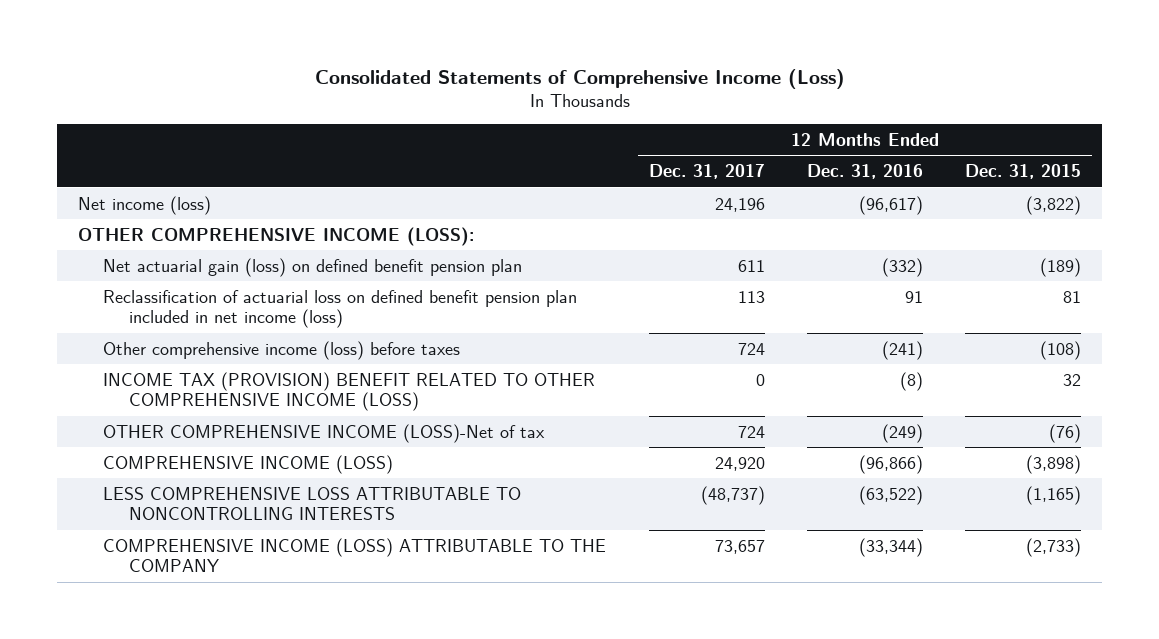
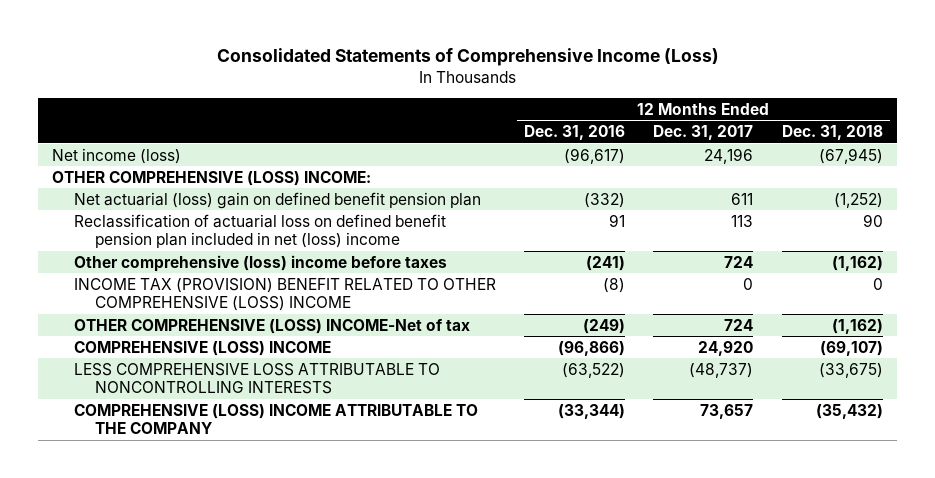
[965,164,1082,180] Dec. 31, 2015 -> none
none -> [781,125,883,141] Dec. 31, 2018
[77,226,474,246] OTHER COMPREHENSIVE INCOME (LOSS): -> [52,170,372,186] OTHER COMPREHENSIVE (LOSS) INCOME:
[103,257,523,277] Net actuarial gain (loss) on defined benefit pension plan -> [73,191,481,209] Net actuarial (loss) gain on defined benefit pension plan
[103,289,578,329] Reclassification of actuarial loss on defined benefit pension plan included in net income (loss) -> [73,213,446,249] Reclassification of actuarial loss on defined benefit pension plan included in net (loss) income
[103,340,461,360] Other comprehensive income (loss) before taxes -> [73,254,447,272] Other comprehensive (loss) income before taxes
[103,371,596,412] INCOME TAX (PROVISION) BENEFIT RELATED TO OTHER COMPREHENSIVE INCOME (LOSS) -> [73,277,496,312] INCOME TAX (PROVISION) BENEFIT RELATED TO OTHER COMPREHENSIVE (LOSS) INCOME
[103,423,546,443] OTHER COMPREHENSIVE INCOME (LOSS)-Net of tax -> [73,318,470,334] OTHER COMPREHENSIVE (LOSS) INCOME-Net of tax
[103,454,394,474] COMPREHENSIVE INCOME (LOSS) -> [73,340,331,356] COMPREHENSIVE (LOSS) INCOME
[103,537,607,573] COMPREHENSIVE INCOME (LOSS) ATTRIBUTABLE TO THE COMPANY -> [73,403,478,435] COMPREHENSIVE (LOSS) INCOME ATTRIBUTABLE TO THE COMPANY

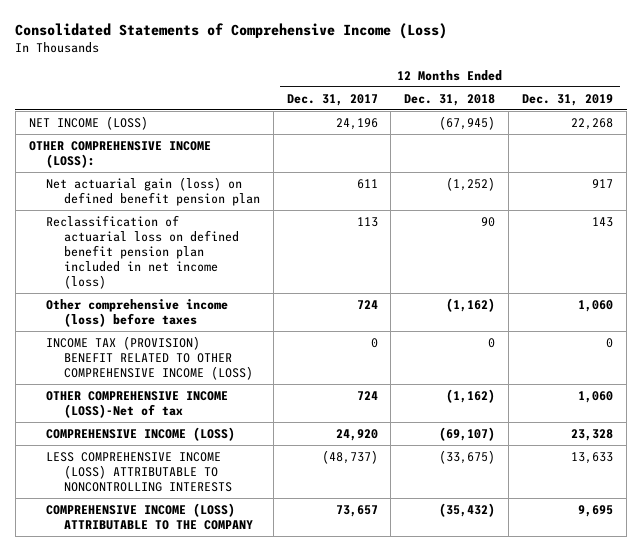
[524,125,626,141] Dec. 31, 2016 -> none
none -> [522,93,614,106] Dec. 31, 2019
[52,147,182,164] Net income (loss) -> [28,115,148,130] NET INCOME (LOSS)
[52,170,372,186] OTHER COMPREHENSIVE (LOSS) INCOME: -> [28,140,211,168] OTHER COMPREHENSIVE INCOME (LOSS):
[73,191,481,209] Net actuarial (loss) gain on defined benefit pension plan -> [46,176,260,206] Net actuarial gain (loss) on defined benefit pension plan
[73,213,446,249] Reclassification of actuarial loss on defined benefit pension plan included in net (loss) income -> [46,214,239,290] Reclassification of actuarial loss on defined benefit pension plan included in net income (loss)
[73,254,447,272] Other comprehensive (loss) income before taxes -> [46,298,229,327] Other comprehensive income (loss) before taxes
[73,277,496,312] INCOME TAX (PROVISION) BENEFIT RELATED TO OTHER COMPREHENSIVE (LOSS) INCOME -> [46,335,253,381] INCOME TAX (PROVISION) BENEFIT RELATED TO OTHER COMPREHENSIVE INCOME (LOSS)
[73,318,470,334] OTHER COMPREHENSIVE (LOSS) INCOME-Net of tax -> [46,390,229,418] OTHER COMPREHENSIVE INCOME (LOSS)-Net of tax
[73,340,331,356] COMPREHENSIVE (LOSS) INCOME -> [46,426,236,441] COMPREHENSIVE INCOME (LOSS)
[73,362,440,395] LESS COMPREHENSIVE LOSS ATTRIBUTABLE TO NONCONTROLLING INTERESTS -> [46,451,232,493] LESS COMPREHENSIVE INCOME (LOSS) ATTRIBUTABLE TO NONCONTROLLING INTERESTS
[73,403,478,435] COMPREHENSIVE (LOSS) INCOME ATTRIBUTABLE TO THE COMPANY -> [46,502,253,530] COMPREHENSIVE INCOME (LOSS) ATTRIBUTABLE TO THE COMPANY

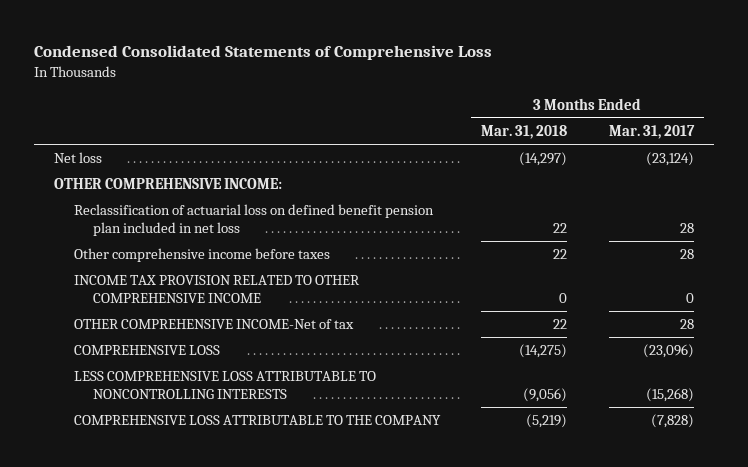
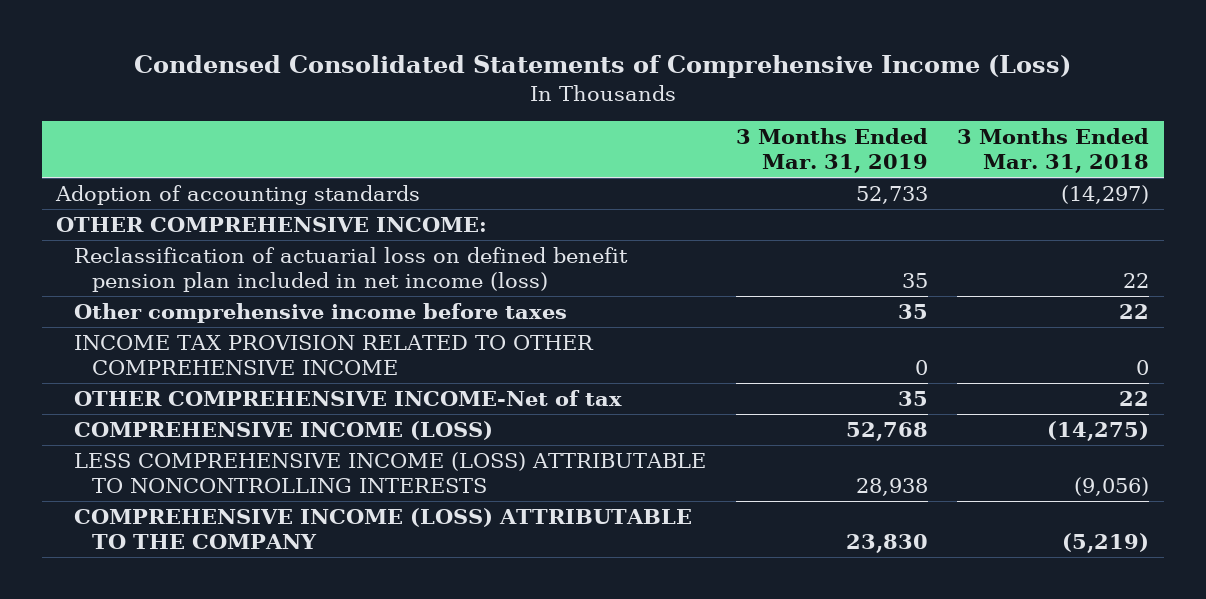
[33,44,492,60] Condensed Consolidated Statements of Comprehensive Loss -> [133,55,1071,79] Condensed Consolidated Statements of Comprehensive Income (Loss)
[608,125,695,140] Mar. 31, 2017 -> none
none -> [735,127,928,174] 3 Months Ended Mar. 31, 2019
[54,152,103,164] Net loss -> [55,184,421,205] Adoption of accounting standards
[73,204,434,236] Reclassification of actuarial loss on defined benefit pension plan included in net loss -> [74,246,629,293] Reclassification of actuarial loss on defined benefit pension plan included in net income (loss)
[73,345,220,356] COMPREHENSIVE LOSS -> [74,420,494,440] COMPREHENSIVE INCOME (LOSS)
[73,371,376,399] LESS COMPREHENSIVE LOSS ATTRIBUTABLE TO NONCONTROLLING INTERESTS -> [74,451,707,494] LESS COMPREHENSIVE INCOME (LOSS) ATTRIBUTABLE TO NONCONTROLLING INTERESTS
[73,415,441,426] COMPREHENSIVE LOSS ATTRIBUTABLE TO THE COMPANY -> [74,507,693,550] COMPREHENSIVE INCOME (LOSS) ATTRIBUTABLE TO THE COMPANY

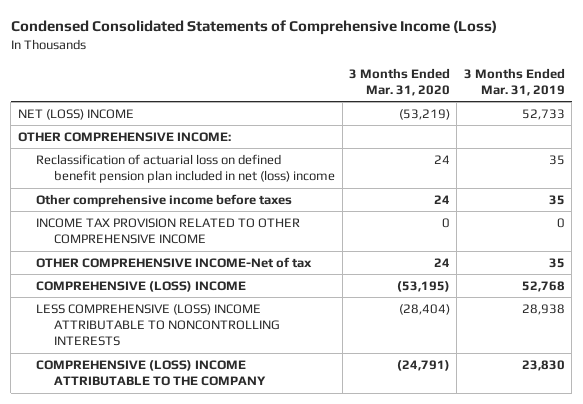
[957,127,1150,174] 3 Months Ended Mar. 31, 2018 -> none
none -> [349,67,451,96] 3 Months Ended Mar. 31, 2020
[55,184,421,205] Adoption of accounting standards -> [17,108,134,120] NET (LOSS) INCOME
[74,246,629,293] Reclassification of actuarial loss on defined benefit pension plan included in net income (loss) -> [35,153,336,184] Reclassification of actuarial loss on defined benefit pension plan included in net (loss) income
[74,420,494,440] COMPREHENSIVE INCOME (LOSS) -> [35,280,246,292] COMPREHENSIVE (LOSS) INCOME
[74,451,707,494] LESS COMPREHENSIVE INCOME (LOSS) ATTRIBUTABLE TO NONCONTROLLING INTERESTS -> [35,303,281,347] LESS COMPREHENSIVE (LOSS) INCOME ATTRIBUTABLE TO NONCONTROLLING INTERESTS
[74,507,693,550] COMPREHENSIVE INCOME (LOSS) ATTRIBUTABLE TO THE COMPANY -> [35,359,267,387] COMPREHENSIVE (LOSS) INCOME ATTRIBUTABLE TO THE COMPANY

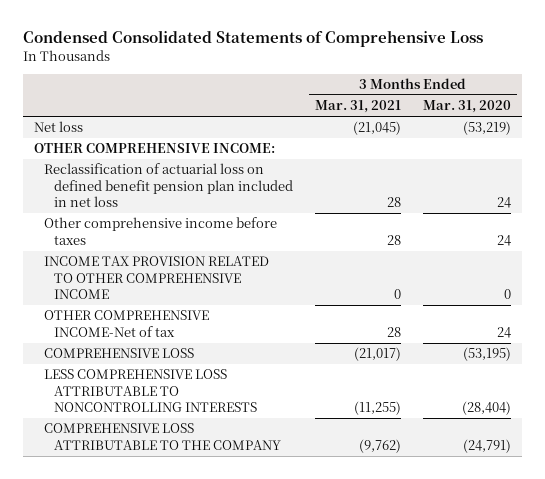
[10,20,497,36] Condensed Consolidated Statements of Comprehensive Income (Loss) -> [22,30,483,48] Condensed Consolidated Statements of Comprehensive Loss
[463,67,565,96] 3 Months Ended Mar. 31, 2019 -> none
none -> [314,100,401,114] Mar. 31, 2021
[17,108,134,120] NET (LOSS) INCOME -> [33,121,83,133] Net loss
[35,153,336,184] Reclassification of actuarial loss on defined benefit pension plan included in net (loss) income -> [43,163,293,208] Reclassification of actuarial loss on defined benefit pension plan included in net loss
[35,280,246,292] COMPREHENSIVE (LOSS) INCOME -> [43,348,194,359] COMPREHENSIVE LOSS
[35,303,281,347] LESS COMPREHENSIVE (LOSS) INCOME ATTRIBUTABLE TO NONCONTROLLING INTERESTS -> [43,369,257,413] LESS COMPREHENSIVE LOSS ATTRIBUTABLE TO NONCONTROLLING INTERESTS
[35,359,267,387] COMPREHENSIVE (LOSS) INCOME ATTRIBUTABLE TO THE COMPANY -> [43,423,281,450] COMPREHENSIVE LOSS ATTRIBUTABLE TO THE COMPANY

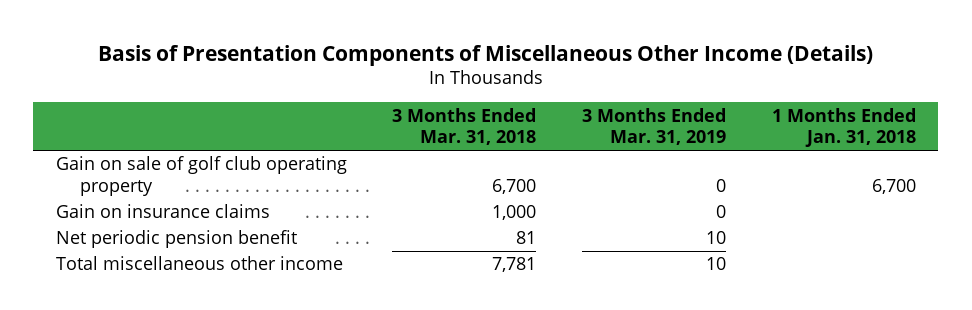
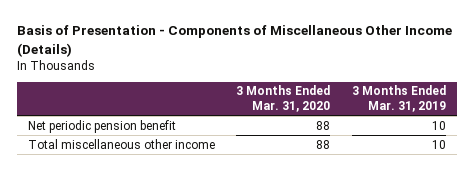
[97,44,873,66] Basis of Presentation Components of Miscellaneous Other Income (Details) -> [16,25,452,57] Basis of Presentation - Components of Miscellaneous Other Income (Details)
[392,107,537,146] 3 Months Ended Mar. 31, 2018 -> none
[771,107,916,148] 1 Months Ended Jan. 31, 2018 -> none
none -> [236,85,331,112] 3 Months Ended Mar. 31, 2020
[55,156,347,197] Gain on sale of golf club operating property -> none
[55,204,270,219] Gain on insurance claims -> none

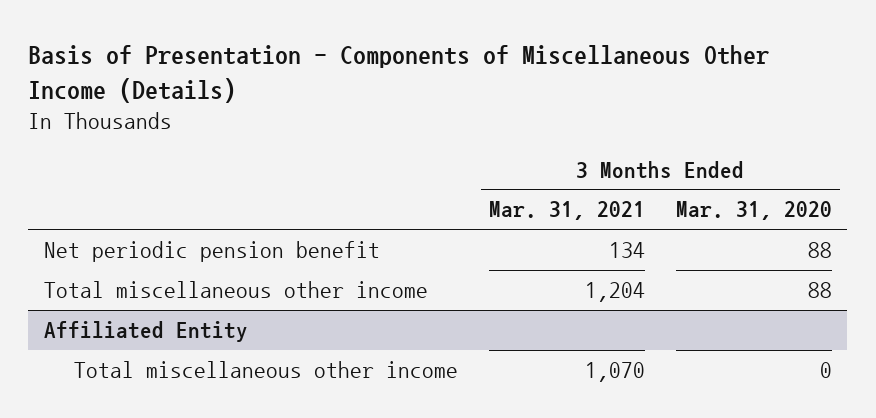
[352,85,447,112] 3 Months Ended Mar. 31, 2019 -> none
none -> [488,201,645,221] Mar. 31, 2021
none -> [43,320,248,342] Affiliated Entity
none -> [73,360,458,378] Total miscellaneous other income

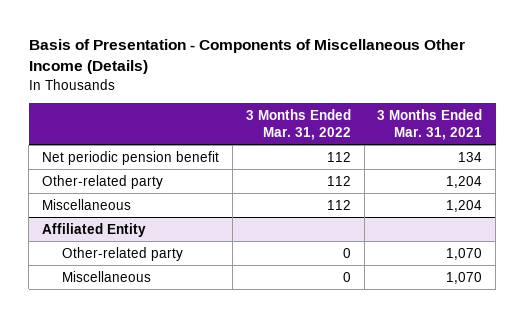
[675,201,832,221] Mar. 31, 2020 -> none
none -> [245,109,351,140] 3 Months Ended Mar. 31, 2022
[43,280,428,298] Total miscellaneous other income -> [42,174,164,189] Other-related party
none -> [42,198,132,210] Miscellaneous
[73,360,458,378] Total miscellaneous other income -> [61,246,183,261] Other-related party
none -> [61,270,151,282] Miscellaneous

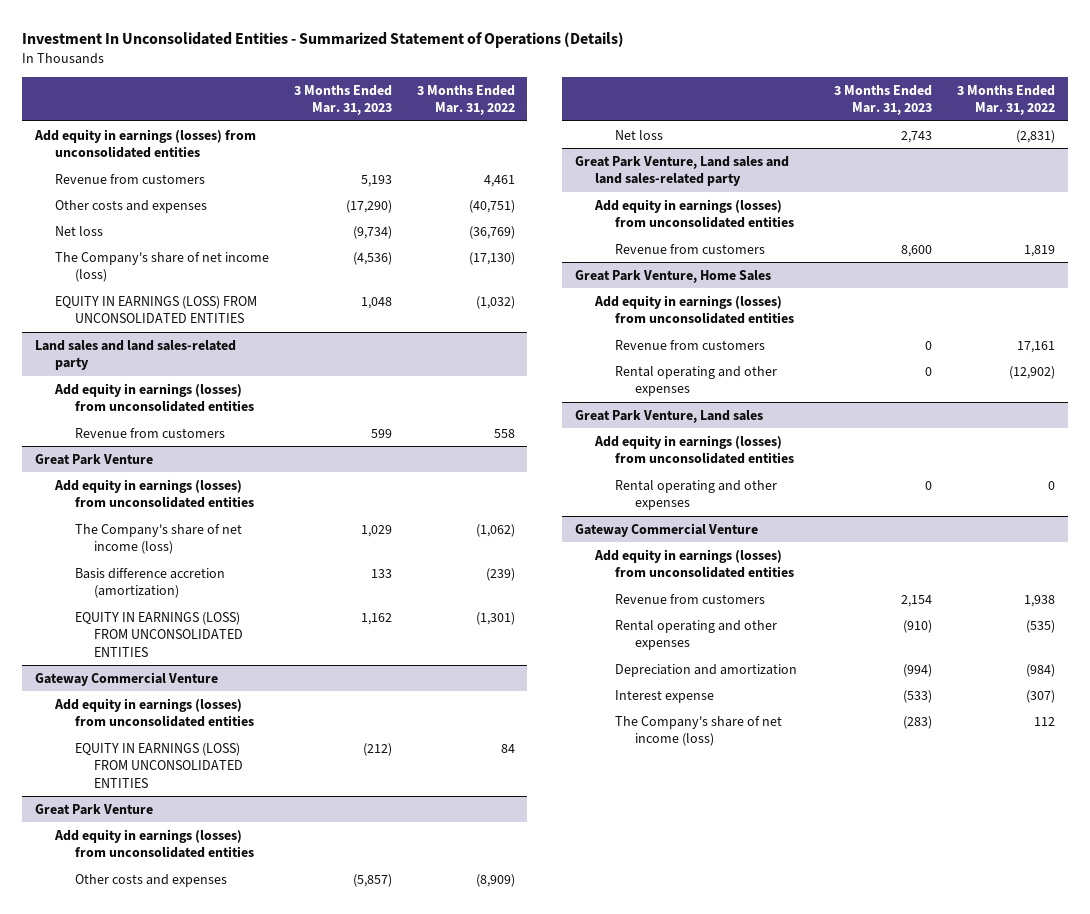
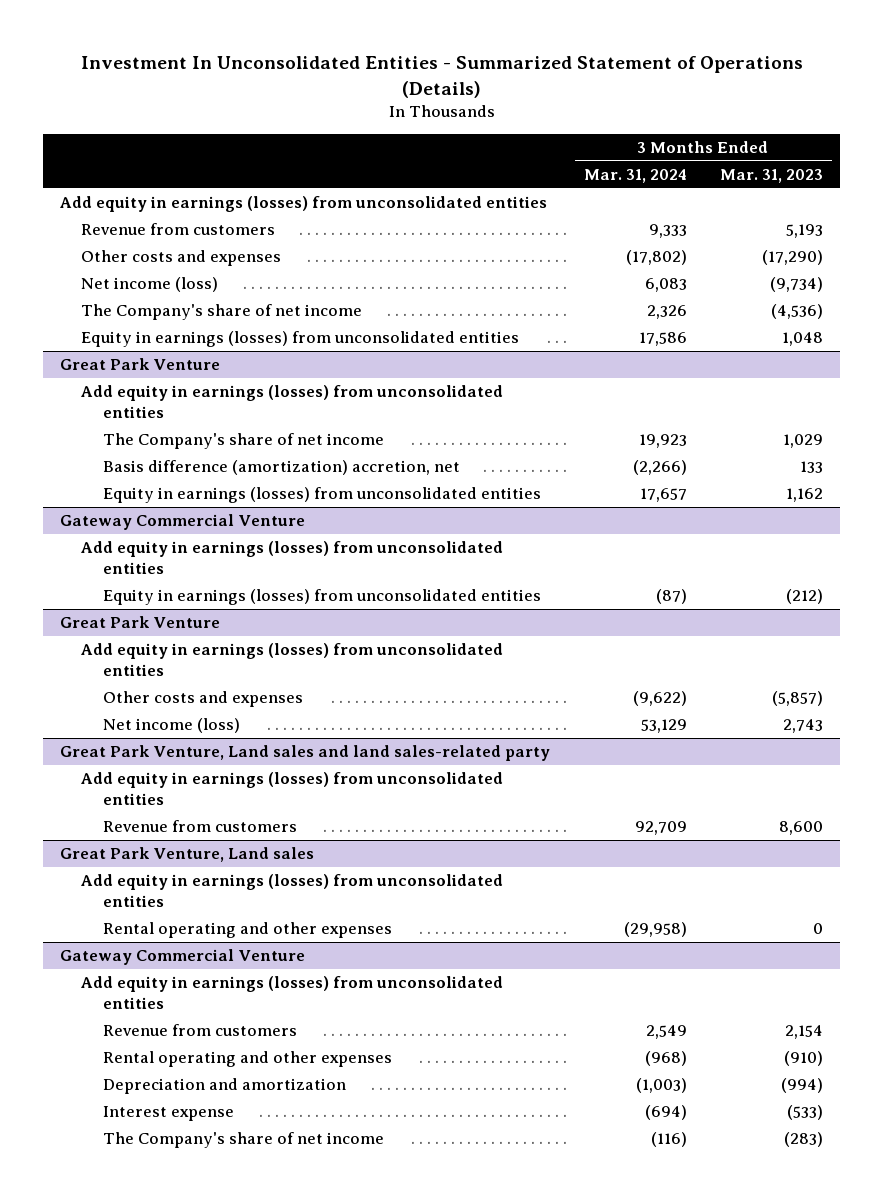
[416,84,515,116] 3 Months Ended Mar. 31, 2022 -> none
none -> [583,169,687,184] Mar. 31, 2024
[34,339,236,371] Land sales and land sales-related party -> none
[53,382,254,413] Add equity in earnings (losses) from unconsolidated entities -> none
[74,427,225,438] Revenue from customers -> none
[54,225,103,236] Net loss -> [81,277,219,293] Net income (loss)
[54,251,269,283] The Company's share of net income (loss) -> [81,304,363,321] The Company's share of net income
[54,295,257,324] EQUITY IN EARNINGS (LOSS) FROM UNCONSOLIDATED ENTITIES -> [81,331,520,348] Equity in earnings (losses) from unconsolidated entities
[74,523,242,555] The Company's share of net income (loss) -> [102,433,384,450] The Company's share of net income
[74,567,225,599] Basis difference accretion (amortization) -> [102,460,460,476] Basis difference (amortization) accretion, net
[74,611,244,657] EQUITY IN EARNINGS (LOSS) FROM UNCONSOLIDATED ENTITIES -> [102,487,541,504] Equity in earnings (losses) from unconsolidated entities
[74,742,244,788] EQUITY IN EARNINGS (LOSS) FROM UNCONSOLIDATED ENTITIES -> [102,589,541,606] Equity in earnings (losses) from unconsolidated entities
[614,129,663,140] Net loss -> [102,718,240,734] Net income (loss)
[574,269,771,283] Great Park Venture, Home Sales -> none
[593,294,794,325] Add equity in earnings (losses) from unconsolidated entities -> none
[614,339,765,350] Revenue from customers -> none
[614,365,777,397] Rental operating and other expenses -> none
[614,715,782,747] The Company's share of net income (loss) -> [102,1132,384,1149] The Company's share of net income

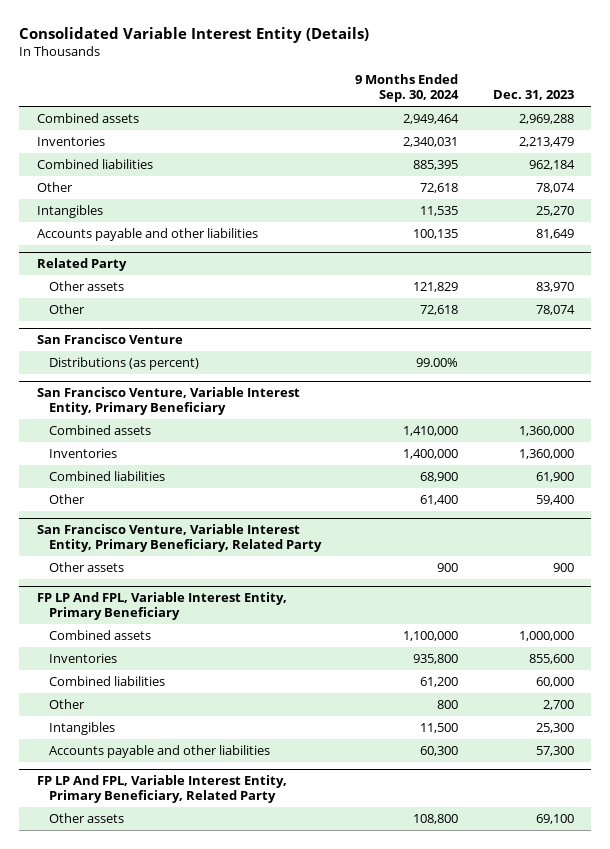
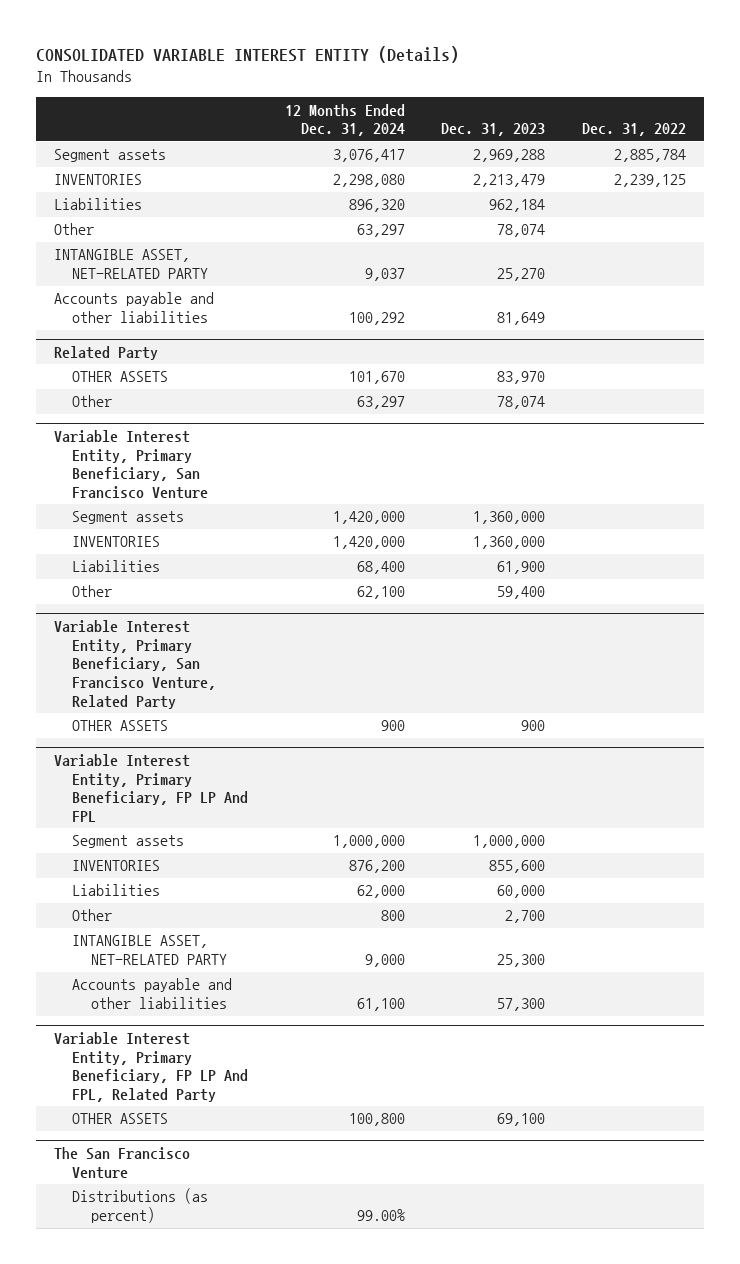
[19,26,370,43] Consolidated Variable Interest Entity (Details) -> [35,46,459,64] CONSOLIDATED VARIABLE INTEREST ENTITY (Details)
[355,74,460,103] 9 Months Ended Sep. 30, 2024 -> none
none -> [284,103,405,137] 12 Months Ended Dec. 31, 2024
none -> [581,123,686,137] Dec. 31, 2022
[36,112,139,123] Combined assets -> [54,149,167,163] Segment assets
[36,135,105,146] Inventories -> [54,174,143,186] INVENTORIES
[36,158,153,169] Combined liabilities -> [54,198,143,211] Liabilities
[36,204,103,218] Intangibles -> [54,249,209,280] INTANGIBLE ASSET, NET-RELATED PARTY
[48,280,124,291] Other assets -> [72,371,169,383] OTHER ASSETS
[36,334,183,345] San Francisco Venture -> none
[48,356,199,370] Distributions (as percent) -> none
[36,387,300,416] San Francisco Venture, Variable Interest Entity, Primary Beneficiary -> [54,429,209,500] Variable Interest Entity, Primary Beneficiary, San Francisco Venture
[48,424,151,435] Combined assets -> [72,511,185,525] Segment assets
[48,447,117,458] Inventories -> [72,536,161,548] INVENTORIES
[48,470,165,481] Combined liabilities -> [72,560,161,573] Liabilities
[36,524,322,553] San Francisco Venture, Variable Interest Entity, Primary Beneficiary, Related Party -> [54,619,217,709] Variable Interest Entity, Primary Beneficiary, San Francisco Venture, Related Party
[48,561,124,572] Other assets -> [72,720,169,732] OTHER ASSETS
[36,592,287,621] FP LP And FPL, Variable Interest Entity, Primary Beneficiary -> [54,753,249,823] Variable Interest Entity, Primary Beneficiary, FP LP And FPL
[48,629,151,640] Combined assets -> [72,835,185,849] Segment assets
[48,652,117,663] Inventories -> [72,860,161,872] INVENTORIES
[48,675,165,686] Combined liabilities -> [72,884,161,897] Liabilities
[48,721,115,735] Intangibles -> [72,935,227,966] INTANGIBLE ASSET, NET-RELATED PARTY
[36,775,287,804] FP LP And FPL, Variable Interest Entity, Primary Beneficiary, Related Party -> [54,1031,249,1103] Variable Interest Entity, Primary Beneficiary, FP LP And FPL, Related Party
[48,812,124,823] Other assets -> [72,1113,169,1125] OTHER ASSETS
none -> [54,1146,191,1179] The San Francisco Venture
none -> [72,1188,209,1224] Distributions (as percent)

